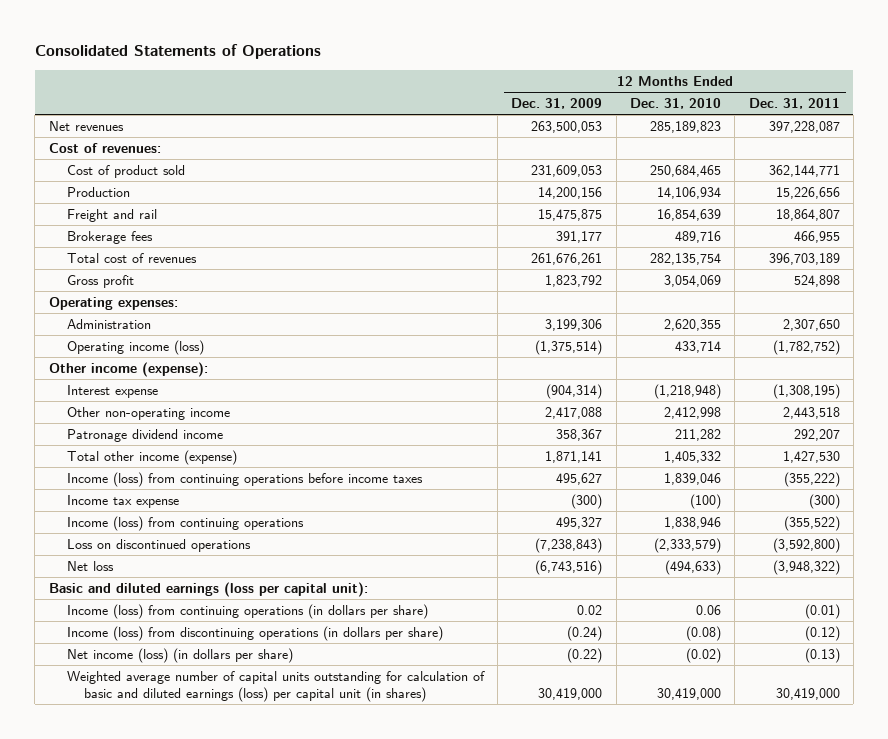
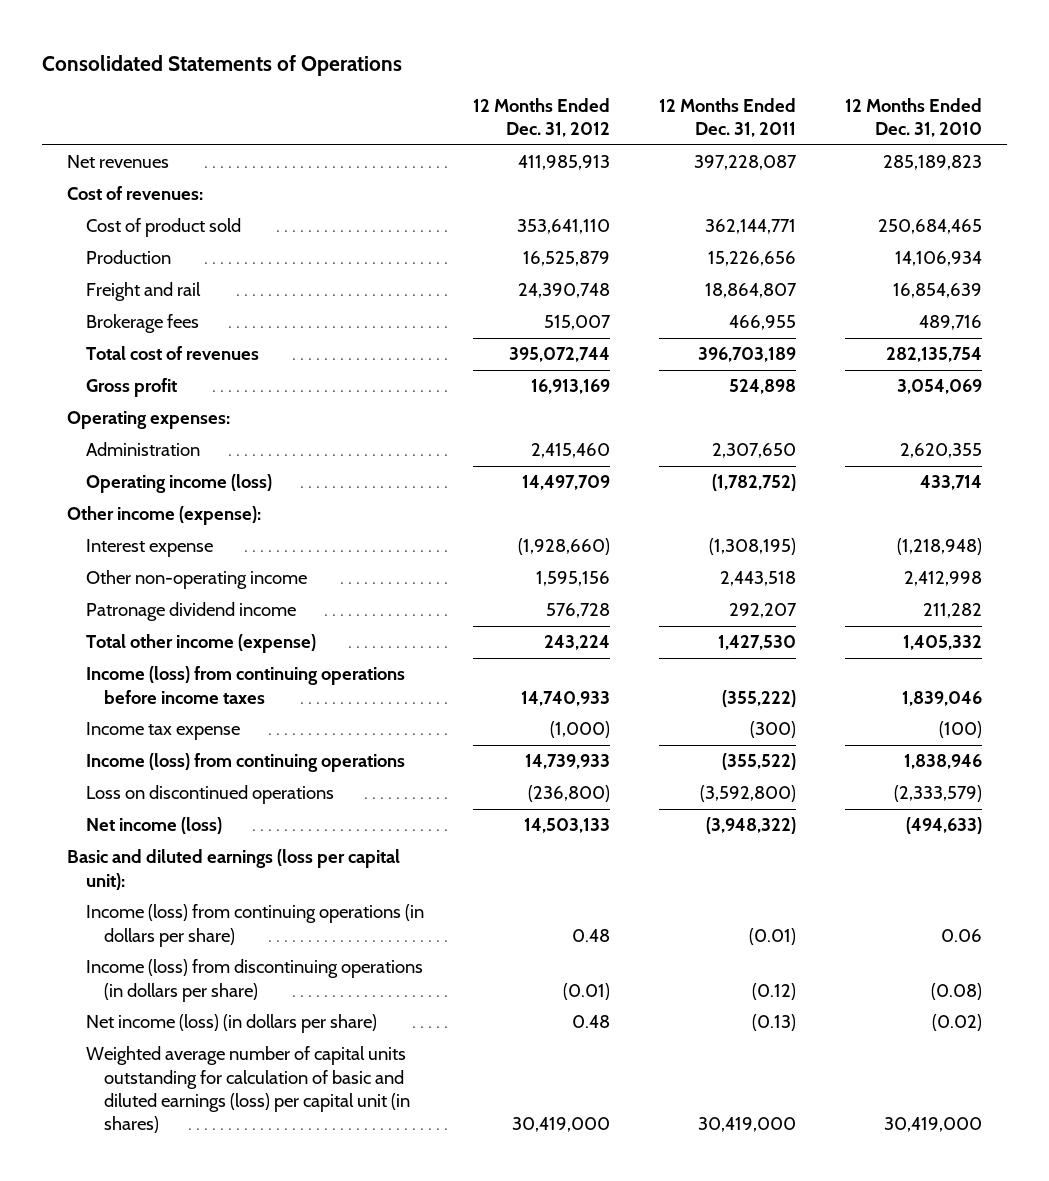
[511,97,603,109] Dec. 31, 2009 -> none
none -> [472,97,610,137] 12 Months Ended Dec. 31, 2012
[66,560,114,571] Net loss -> [85,817,222,835] Net income (loss)

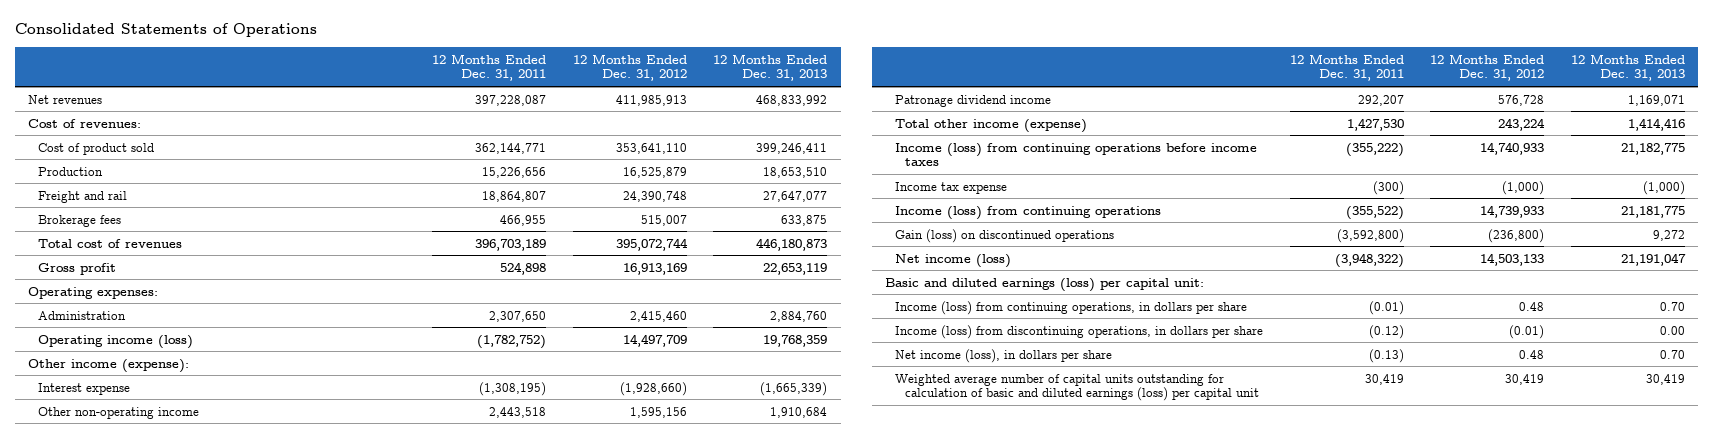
[844,97,982,137] 12 Months Ended Dec. 31, 2010 -> none
none -> [713,53,828,82] 12 Months Ended Dec. 31, 2013
[85,785,334,805] Loss on discontinued operations -> [895,228,1115,243] Gain (loss) on discontinued operations
[66,849,400,890] Basic and diluted earnings (loss per capital unit): -> [885,277,1205,292] Basic and diluted earnings (loss) per capital unit:
[85,904,424,947] Income (loss) from continuing operations (in dollars per share) -> [895,300,1248,315] Income (loss) from continuing operations, in dollars per share
[85,959,423,1002] Income (loss) from discontinuing operations (in dollars per share) -> [895,324,1264,339] Income (loss) from discontinuing operations, in dollars per share
[85,1014,377,1034] Net income (loss) (in dollars per share) -> [895,348,1113,363] Net income (loss), in dollars per share
[85,1046,411,1133] Weighted average number of capital units outstanding for calculation of basic and diluted earnings (loss) per capital unit (in shares) -> [895,373,1259,402] Weighted average number of capital units outstanding for calculation of basic and diluted earnings (loss) per capital unit
[511,1116,610,1132] 30,419,000 -> [1505,373,1545,385] 30,419
[697,1116,796,1132] 30,419,000 -> [1364,373,1404,385] 30,419

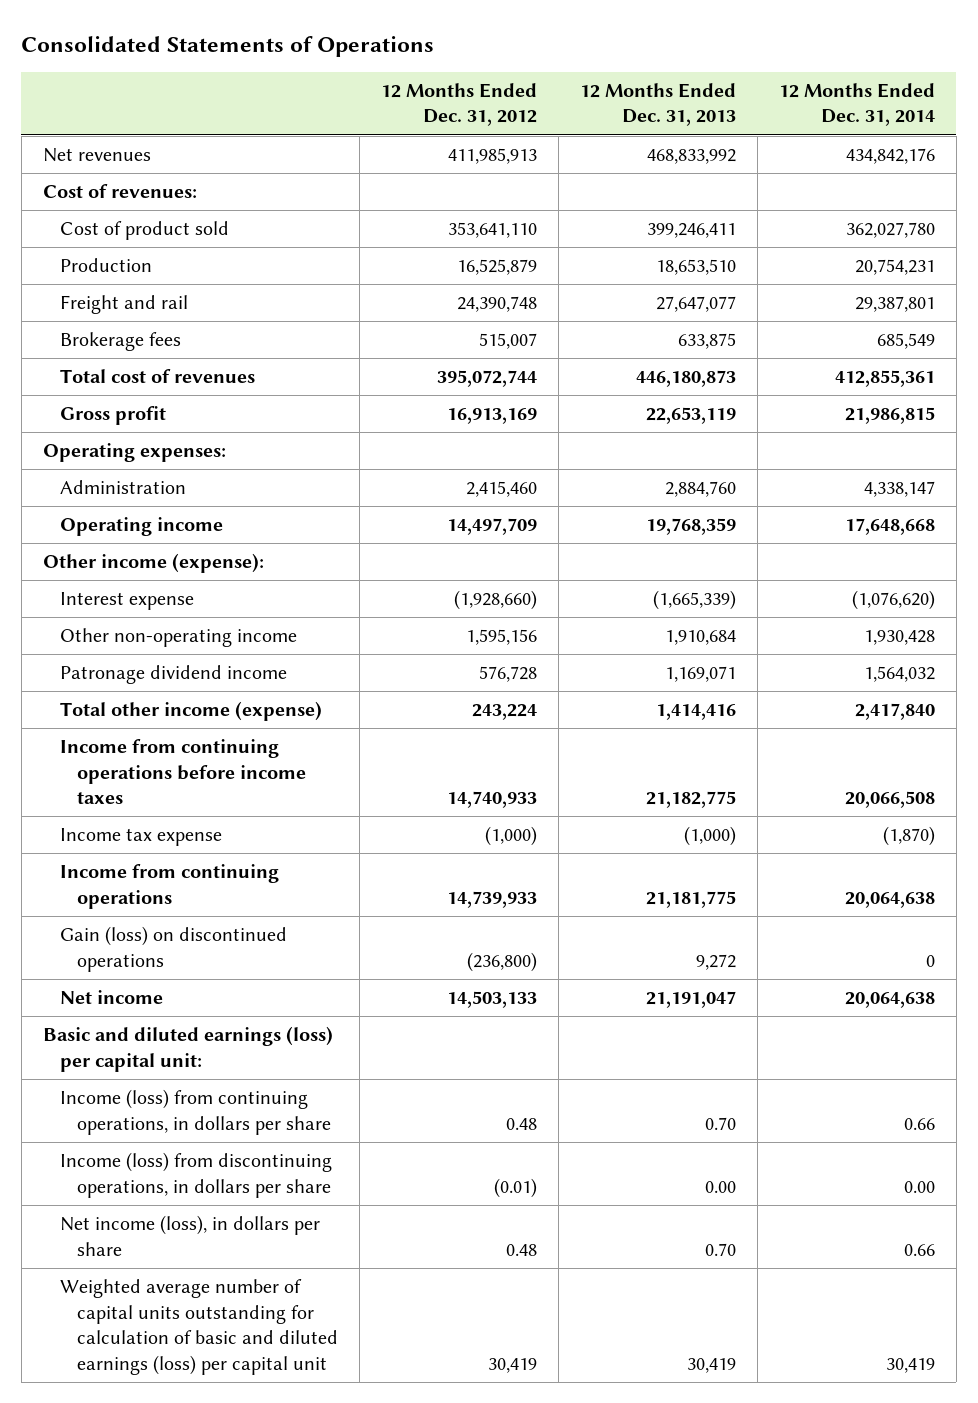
[432,53,547,82] 12 Months Ended Dec. 31, 2011 -> none
none -> [778,82,935,127] 12 Months Ended Dec. 31, 2014
[37,334,193,349] Operating income (loss) -> [59,517,223,537] Operating income
[895,142,1258,167] Income (loss) from continuing operations before income taxes -> [59,739,306,805] Income from continuing operations before income taxes
[895,205,1162,220] Income (loss) from continuing operations -> [59,864,279,909] Income from continuing operations
[895,253,1012,268] Net income (loss) -> [59,990,163,1005] Net income

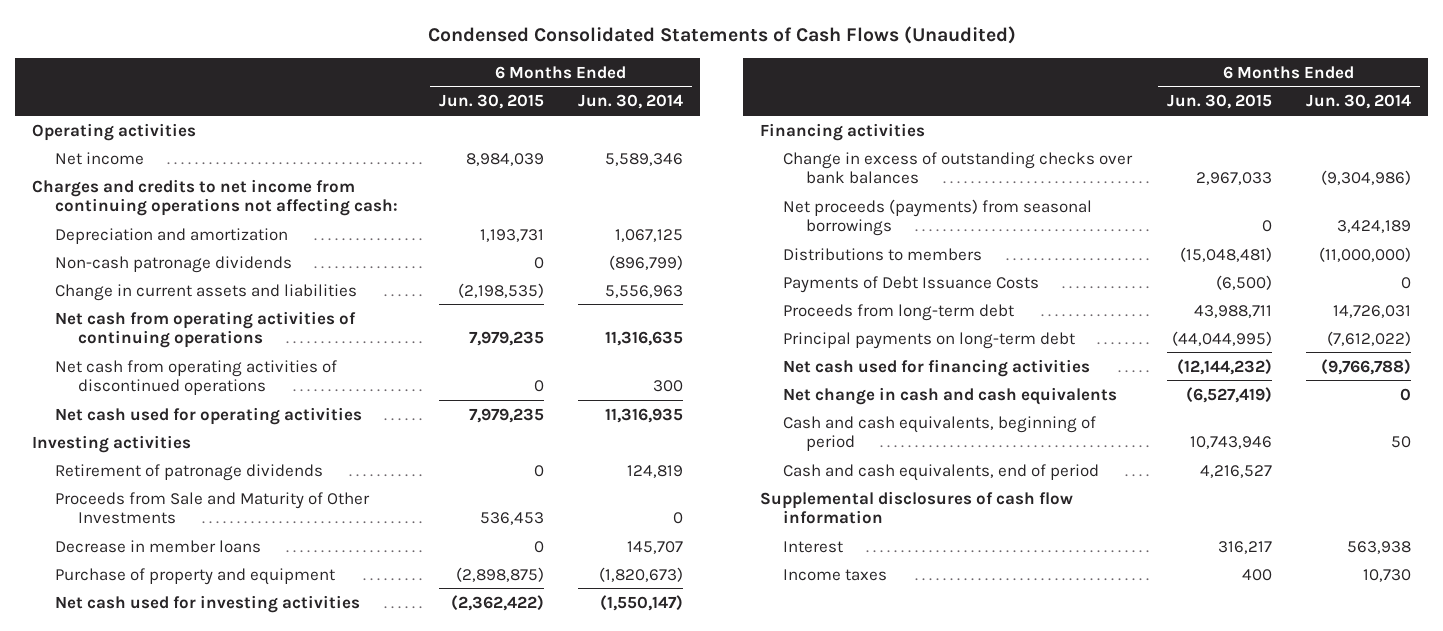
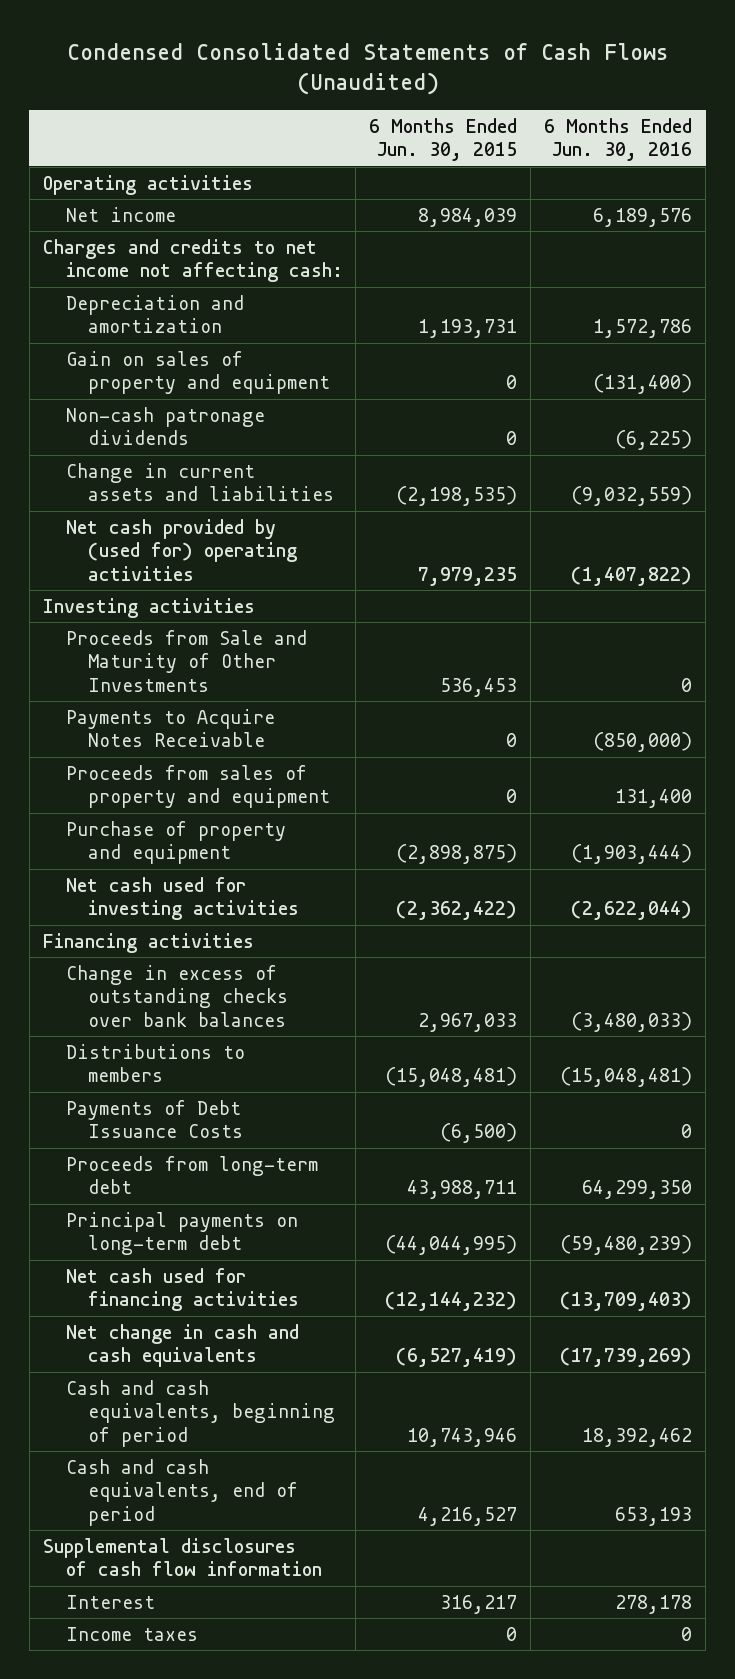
[578,94,684,110] Jun. 30, 2014 -> none
none -> [544,117,693,162] 6 Months Ended Jun. 30, 2016
[32,178,399,217] Charges and credits to net income from continuing operations not affecting cash: -> [42,238,343,283] Charges and credits to net income not affecting cash:
none -> [65,350,331,395] Gain on sales of property and equipment
[55,310,357,349] Net cash from operating activities of continuing operations -> none
[55,359,338,396] Net cash from operating activities of discontinued operations -> none
[55,406,363,425] Net cash used for operating activities -> [65,518,298,581] Net cash provided by (used for) operating activities
[55,463,324,481] Retirement of patronage dividends -> none
[55,539,262,553] Decrease in member loans -> none
none -> [65,708,275,748] Payments to Acquire Notes Receivable
none -> [65,764,331,809] Proceeds from sales of property and equipment
[783,198,1093,237] Net proceeds (payments) from seasonal borrowings -> none
[1241,568,1272,581] 400 -> [506,1626,518,1641] 0

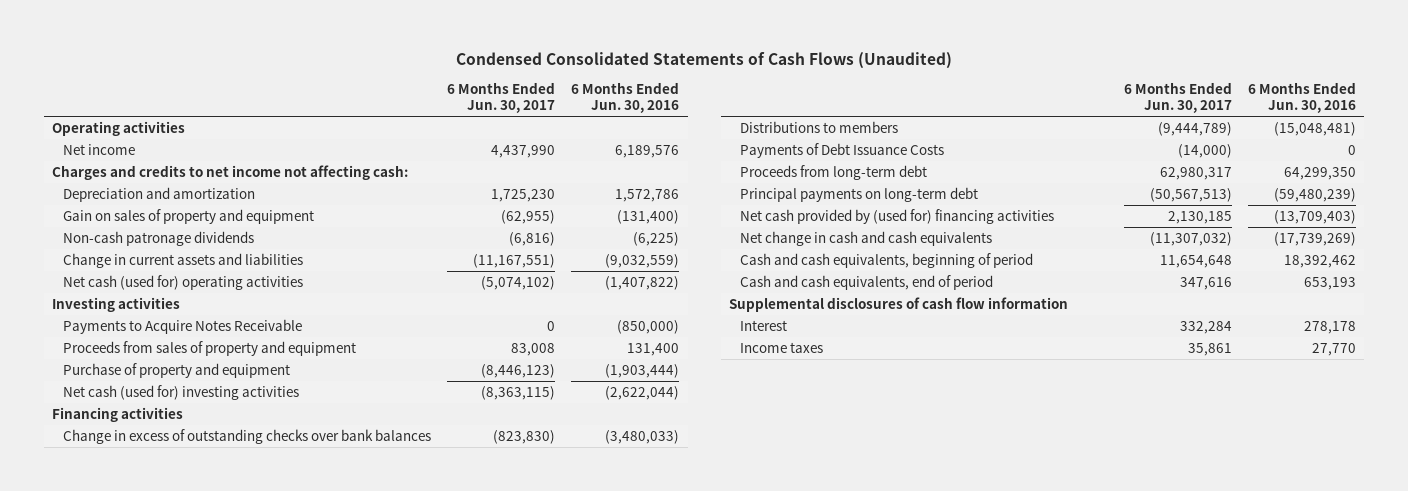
[369,117,518,162] 6 Months Ended Jun. 30, 2015 -> none
none -> [447,81,556,113] 6 Months Ended Jun. 30, 2017
[65,518,298,581] Net cash provided by (used for) operating activities -> [63,274,304,290] Net cash (used for) operating activities
[65,629,307,692] Proceeds from Sale and Maturity of Other Investments -> none
[65,876,300,921] Net cash used for investing activities -> [63,384,300,400] Net cash (used for) investing activities
[65,1267,300,1312] Net cash used for financing activities -> [739,208,1054,224] Net cash provided by (used for) financing activities
[681,1626,693,1641] 0 -> [1312,342,1357,356] 27,770

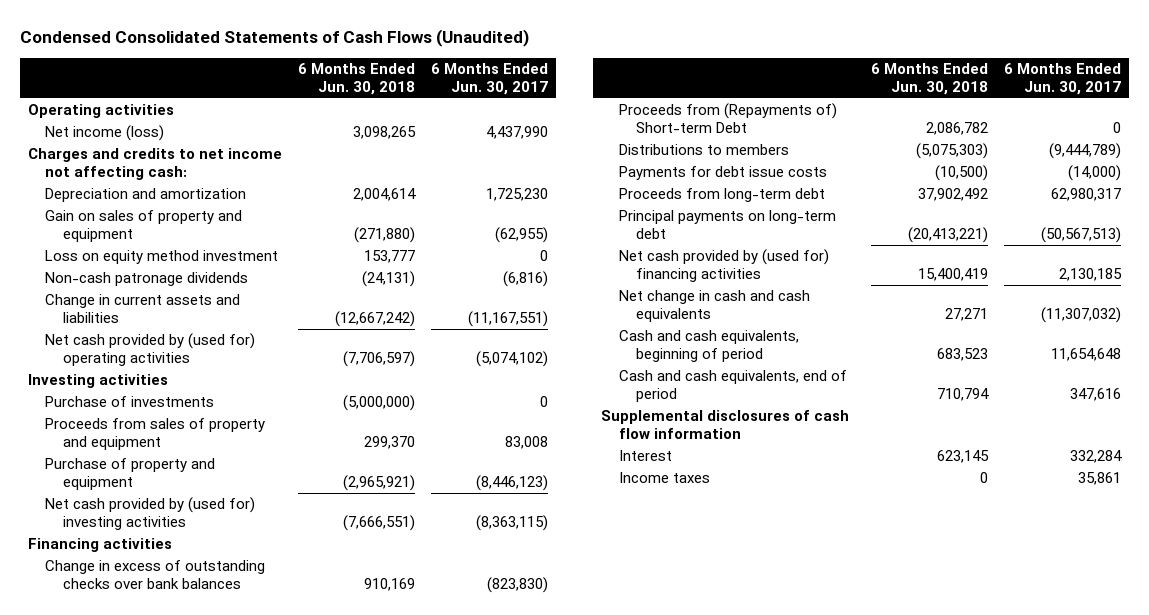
[571,81,680,113] 6 Months Ended Jun. 30, 2016 -> none
none -> [297,63,415,96] 6 Months Ended Jun. 30, 2018
[63,143,136,155] Net income -> [45,125,165,142] Net income (loss)
none -> [45,250,279,265] Loss on equity method investment
[63,274,304,290] Net cash (used for) operating activities -> [45,333,256,367] Net cash provided by (used for) operating activities
[63,318,303,334] Payments to Acquire Notes Receivable -> none
none -> [45,396,215,408] Purchase of investments
[63,384,300,400] Net cash (used for) investing activities -> [45,497,256,531] Net cash provided by (used for) investing activities
none -> [618,103,837,134] Proceeds from (Repayments of) Short-term Debt
[739,142,944,158] Payments of Debt Issuance Costs -> [618,166,827,181] Payments for debt issue costs

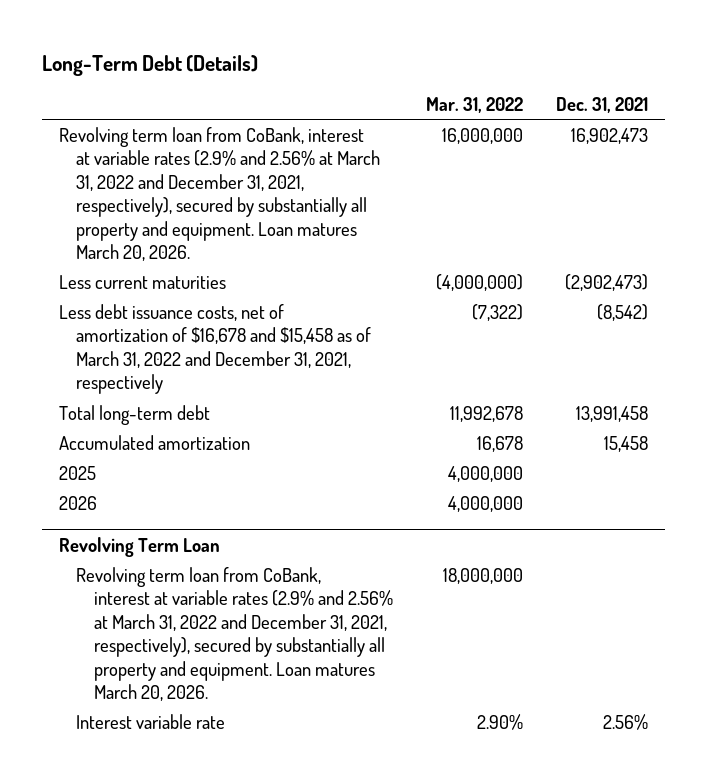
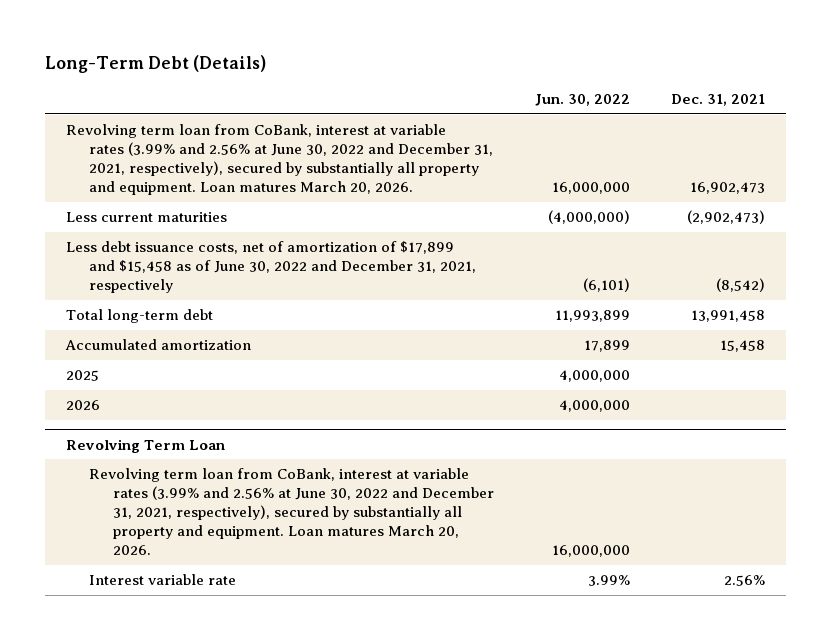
[425,96,523,113] Mar. 31, 2022 -> none
none -> [535,93,631,106] Jun. 30, 2022
[58,126,381,262] Revolving term loan from CoBank, interest at variable rates (2.9% and 2.56% at March 31, 2022 and December 31, 2021, respectively), secured by substantially all property and equipment. Loan matures March 20, 2026. -> [65,124,494,196] Revolving term loan from CoBank, interest at variable rates (3.99% and 2.56% at June 30, 2022 and December 31, 2021, respectively), secured by substantially all property and equipment. Loan matures March 20, 2026.
[58,303,372,395] Less debt issuance costs, net of amortization of $16,678 and $15,458 as of March 31, 2022 and December 31, 2021, respectively -> [65,241,477,294] Less debt issuance costs, net of amortization of $17,899 and $15,458 as of June 30, 2022 and December 31, 2021, respectively
[76,566,393,702] Revolving term loan from CoBank, interest at variable rates (2.9% and 2.56% at March 31, 2022 and December 31, 2021, respectively), secured by substantially all property and equipment. Loan matures March 20, 2026. -> [89,468,494,556] Revolving term loan from CoBank, interest at variable rates (3.99% and 2.56% at June 30, 2022 and December 31, 2021, respectively), secured by substantially all property and equipment. Loan matures March 20, 2026.

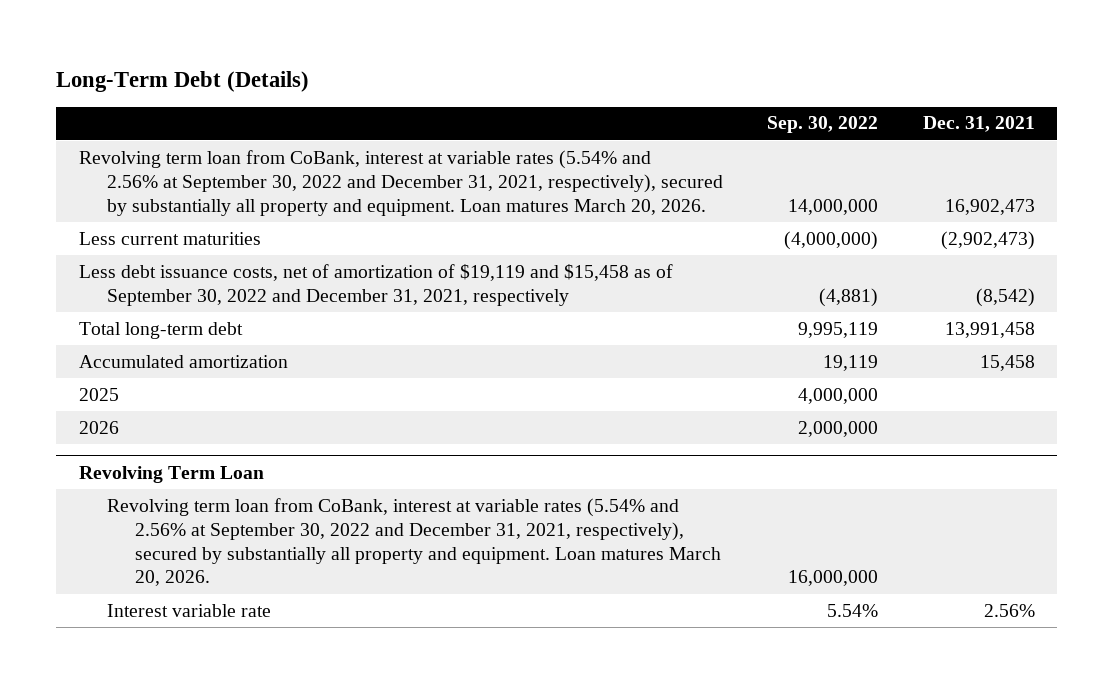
[535,93,631,106] Jun. 30, 2022 -> none
none -> [767,116,879,134] Sep. 30, 2022
[65,124,494,196] Revolving term loan from CoBank, interest at variable rates (3.99% and 2.56% at June 30, 2022 and December 31, 2021, respectively), secured by substantially all property and equipment. Loan matures March 20, 2026. -> [78,149,723,216] Revolving term loan from CoBank, interest at variable rates (5.54% and 2.56% at September 30, 2022 and December 31, 2021, respectively), secured by substantially all property and equipment. Loan matures March 20, 2026.
[65,241,477,294] Less debt issuance costs, net of amortization of $17,899 and $15,458 as of June 30, 2022 and December 31, 2021, respectively -> [78,263,673,306] Less debt issuance costs, net of amortization of $19,119 and $15,458 as of September 30, 2022 and December 31, 2021, respectively
[89,468,494,556] Revolving term loan from CoBank, interest at variable rates (3.99% and 2.56% at June 30, 2022 and December 31, 2021, respectively), secured by substantially all property and equipment. Loan matures March 20, 2026. -> [106,497,722,587] Revolving term loan from CoBank, interest at variable rates (5.54% and 2.56% at September 30, 2022 and December 31, 2021, respectively), secured by substantially all property and equipment. Loan matures March 20, 2026.

